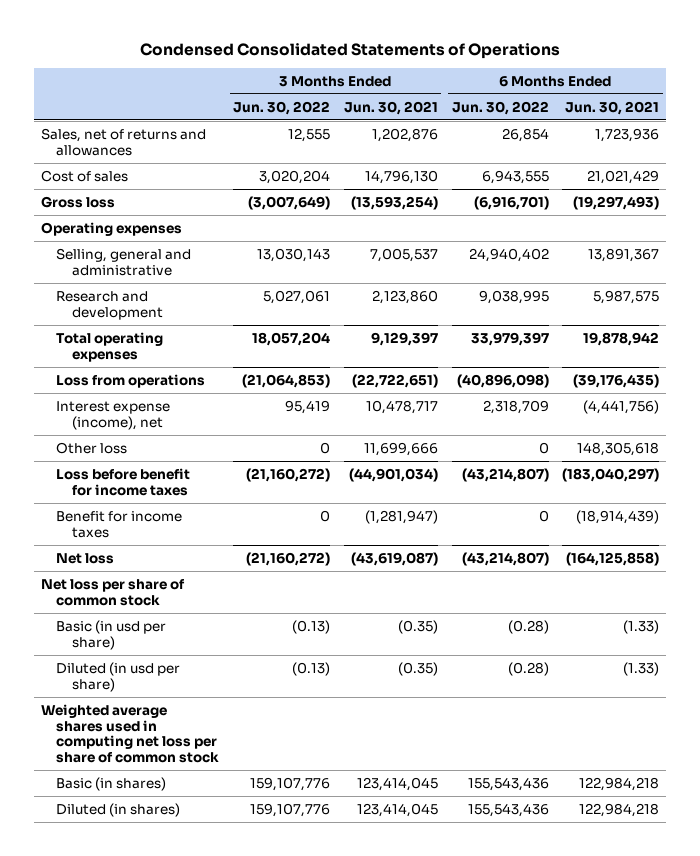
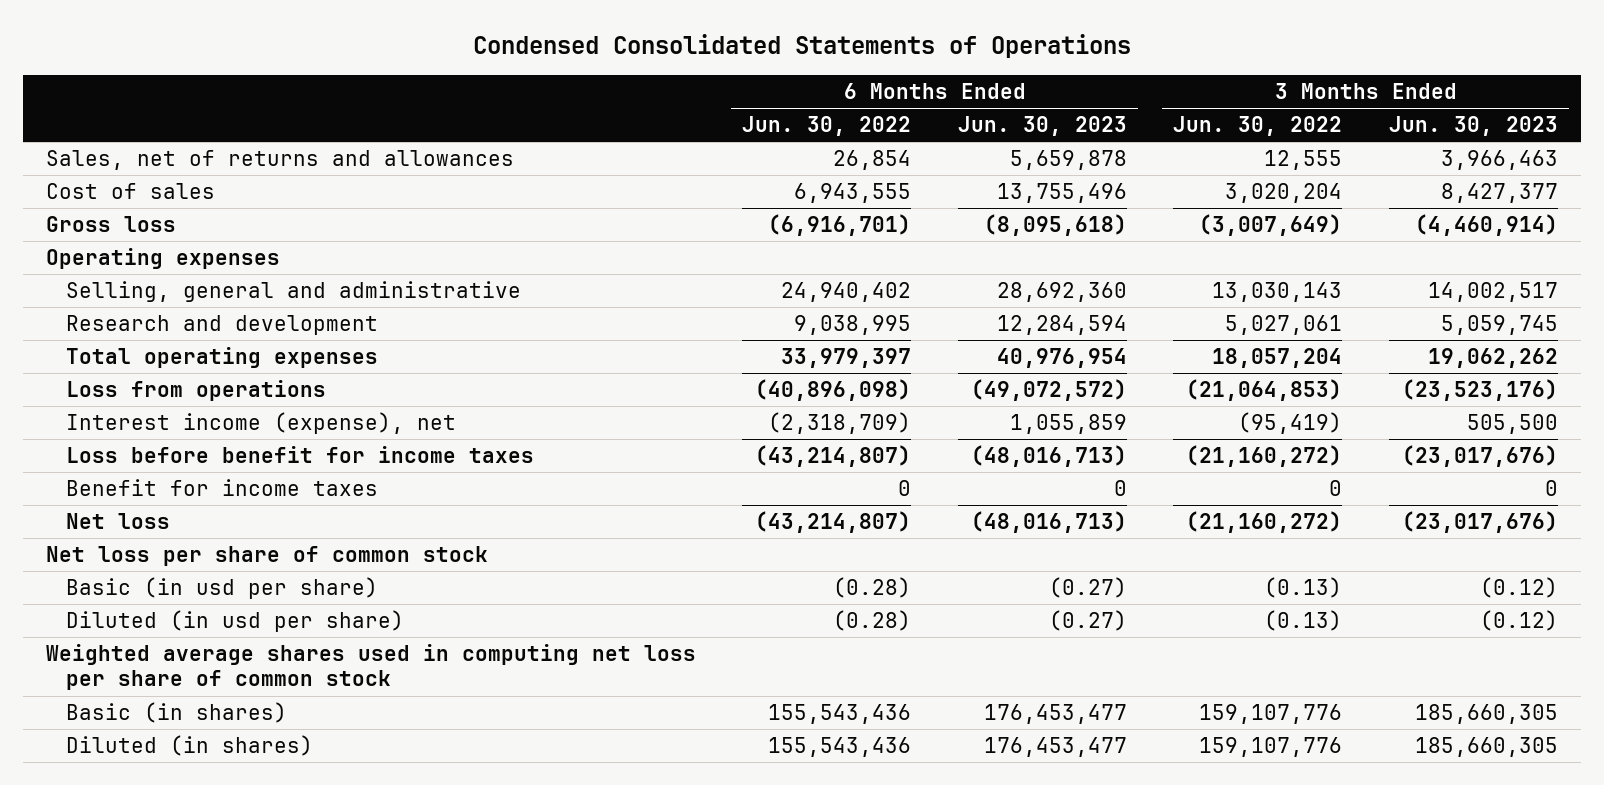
[343,100,438,115] Jun. 30, 2021 -> none
[565,100,660,115] Jun. 30, 2021 -> none
none -> [957,116,1127,137] Jun. 30, 2023
none -> [1388,116,1558,137] Jun. 30, 2023
[56,441,128,454] Other loss -> none
[56,400,171,430] Interest expense (income), net -> [66,412,457,435] Interest income (expense), net
[285,399,331,414] 95,419 -> [1238,412,1343,435] (95,419)
[482,399,549,414] 2,318,709 -> [768,412,912,435] (2,318,709)

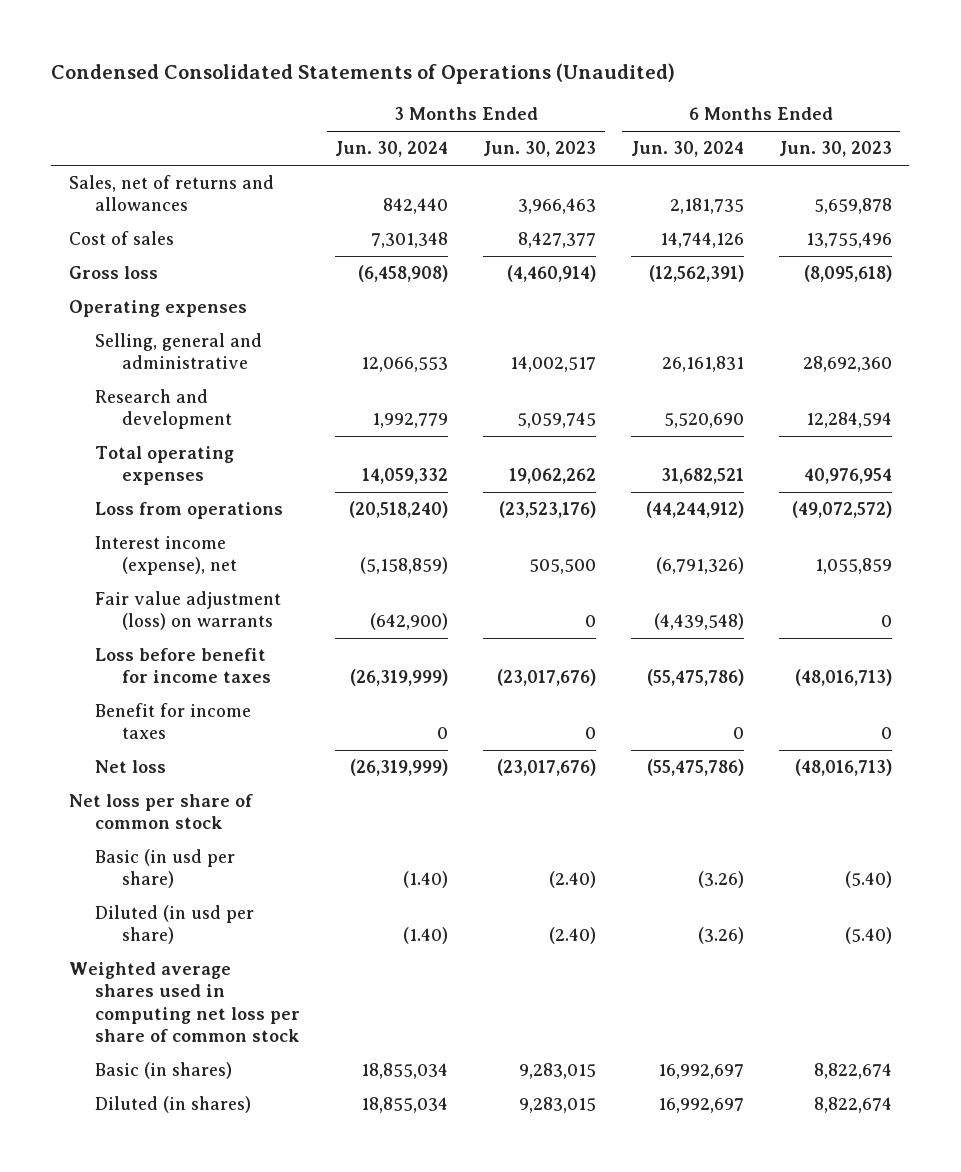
[472,34,1131,59] Condensed Consolidated Statements of Operations -> [51,63,676,85] Condensed Consolidated Statements of Operations (Unaudited)
[742,116,912,137] Jun. 30, 2022 -> none
[1173,116,1343,137] Jun. 30, 2022 -> none
none -> [335,141,449,158] Jun. 30, 2024
none -> [630,141,744,158] Jun. 30, 2024
none -> [95,591,282,631] Fair value adjustment (loss) on warrants
[1048,577,1127,599] (0.27) -> [844,871,892,889] (5.40)
[1479,577,1558,599] (0.12) -> [549,871,597,889] (2.40)
[1048,610,1127,632] (0.27) -> [844,927,892,945] (5.40)
[1479,610,1558,632] (0.12) -> [549,927,597,945] (2.40)
[983,704,1127,725] 176,453,477 -> [813,1063,892,1080] 8,822,674
[1414,704,1558,725] 185,660,305 -> [519,1063,597,1080] 9,283,015
[983,737,1127,758] 176,453,477 -> [813,1097,892,1114] 8,822,674
[1414,737,1558,758] 185,660,305 -> [519,1097,597,1114] 9,283,015

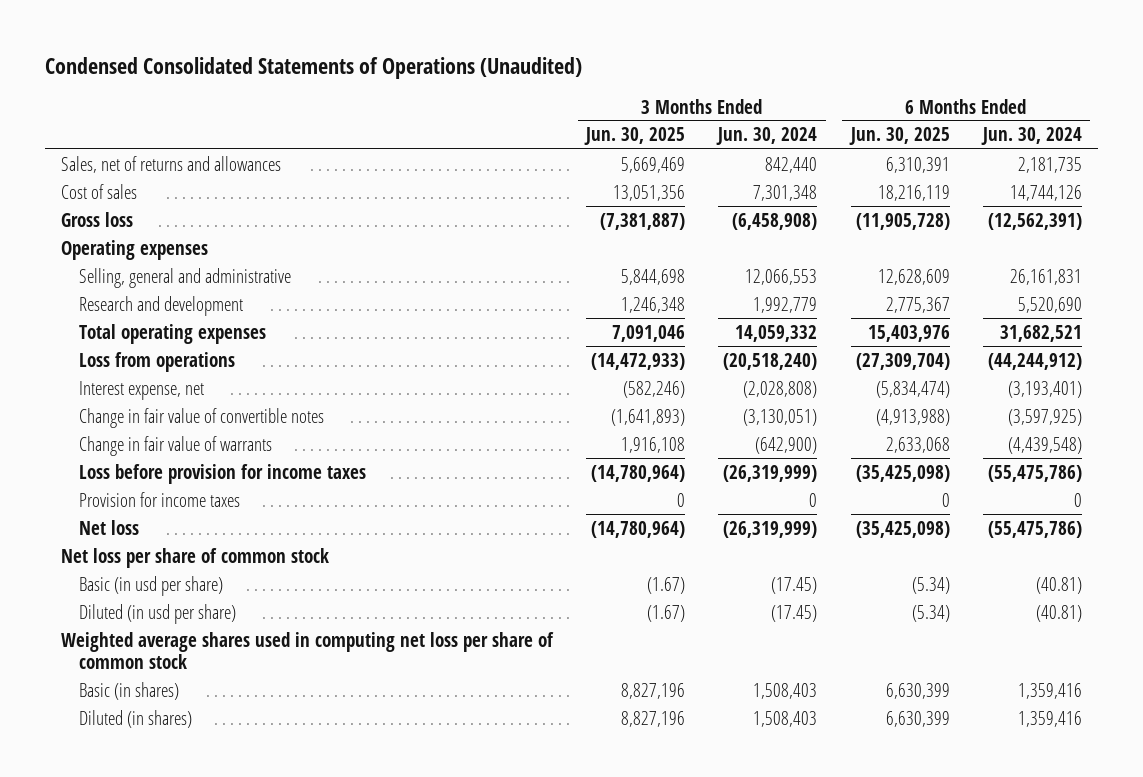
[483,141,597,158] Jun. 30, 2023 -> none
[778,141,892,158] Jun. 30, 2023 -> none
none -> [584,127,686,146] Jun. 30, 2025
none -> [848,127,950,146] Jun. 30, 2025
[95,536,238,576] Interest income (expense), net -> [78,380,204,400] Interest expense, net
[360,557,449,575] (5,158,859) -> [743,380,818,398] (2,028,808)
[655,557,744,575] (6,791,326) -> [1007,380,1082,398] (3,193,401)
none -> [78,407,324,428] Change in fair value of convertible notes
[95,591,282,631] Fair value adjustment (loss) on warrants -> [78,435,272,456] Change in fair value of warrants
[95,648,272,684] Loss before benefit for income taxes -> [78,463,366,484] Loss before provision for income taxes
[95,703,252,740] Benefit for income taxes -> [78,491,240,507] Provision for income taxes
[403,871,449,889] (1.40) -> [771,576,818,594] (17.45)
[697,871,744,889] (3.26) -> [1035,576,1082,594] (40.81)
[403,927,449,945] (1.40) -> [771,604,818,622] (17.45)
[697,927,744,945] (3.26) -> [1035,604,1082,622] (40.81)
[361,1063,449,1080] 18,855,034 -> [753,682,818,699] 1,508,403
[657,1064,744,1080] 16,992,697 -> [1017,682,1082,699] 1,359,416
[361,1097,449,1114] 18,855,034 -> [753,710,818,727] 1,508,403
[657,1098,744,1114] 16,992,697 -> [1017,710,1082,727] 1,359,416

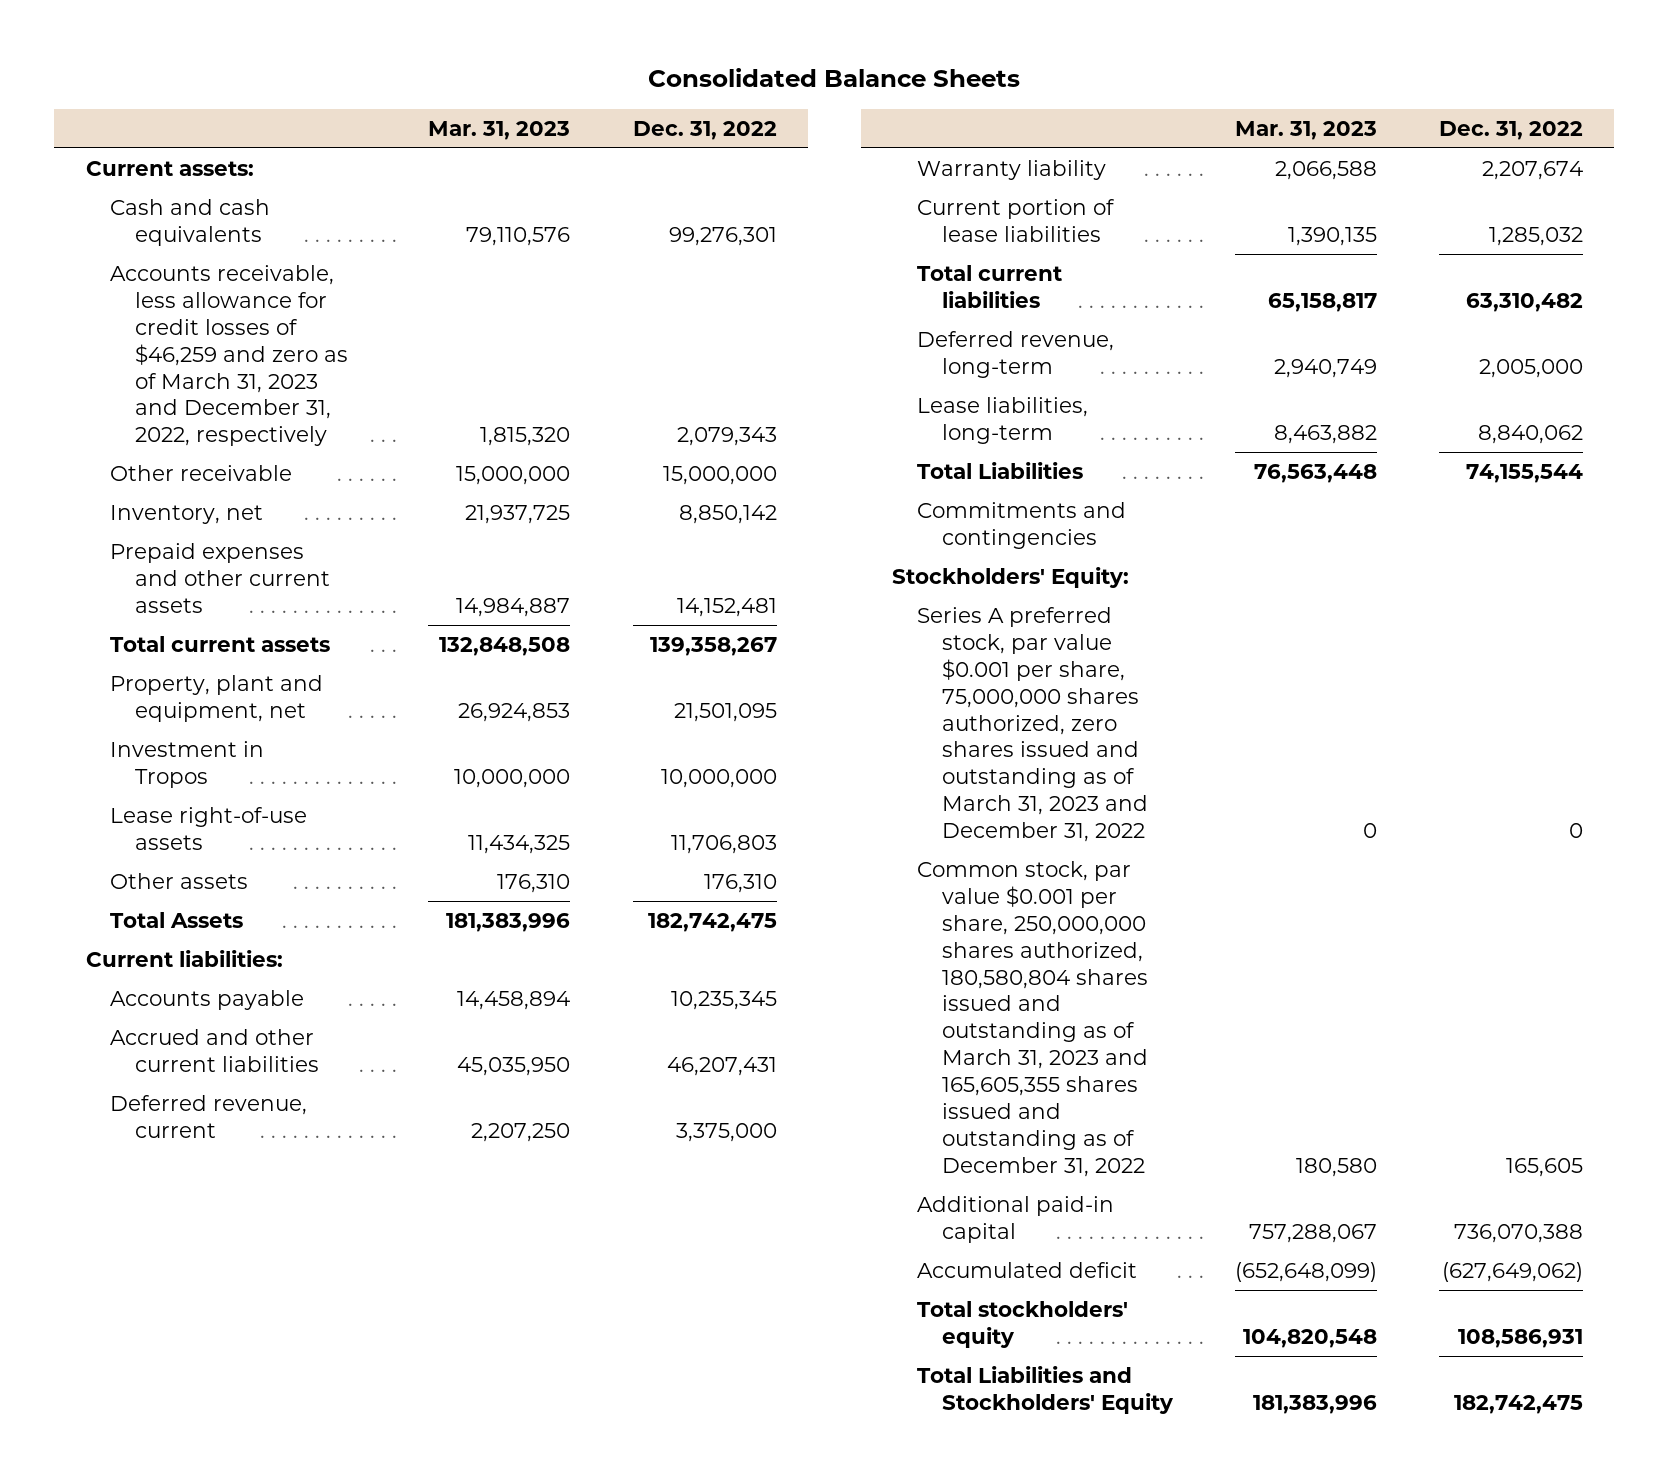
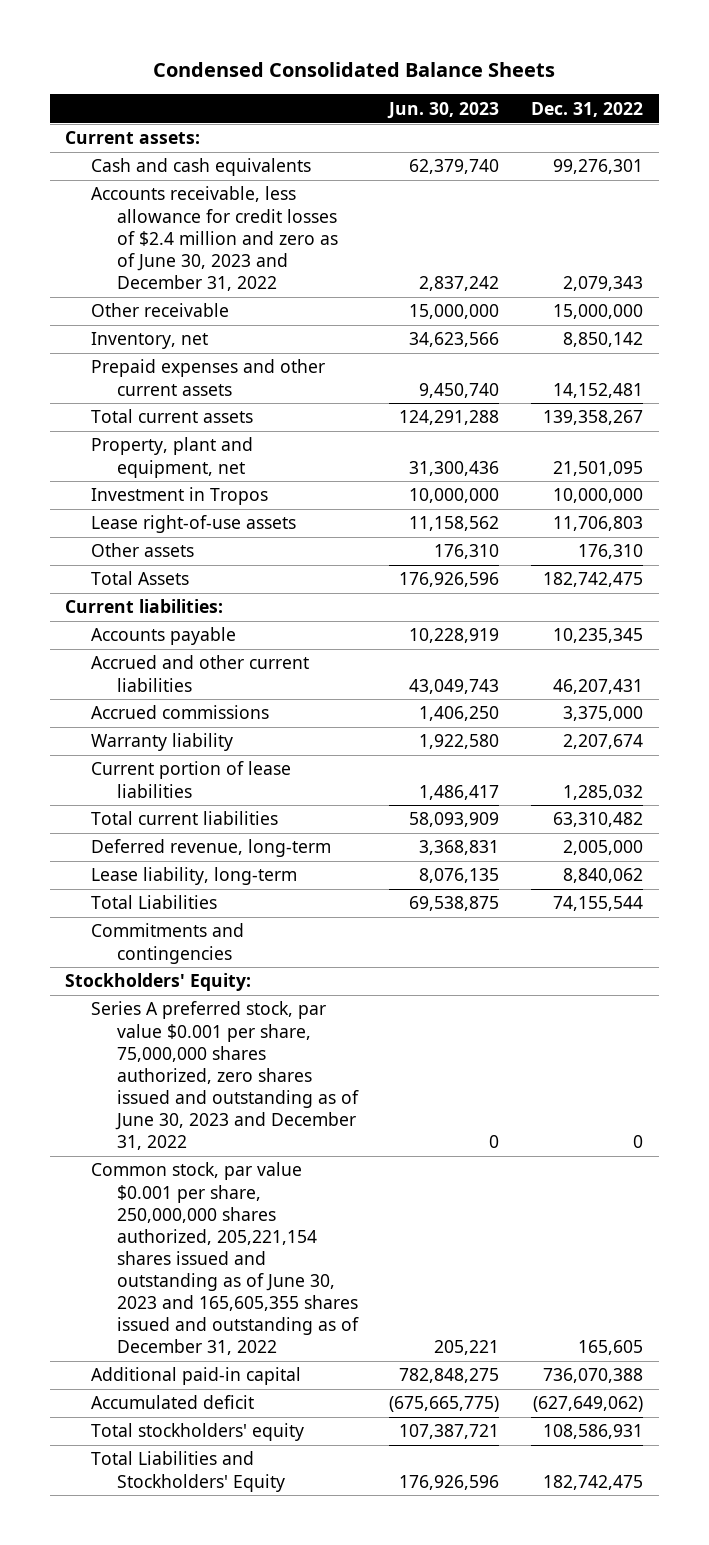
[648,68,1021,88] Consolidated Balance Sheets -> [153,61,556,77] Condensed Consolidated Balance Sheets
[428,120,571,140] Mar. 31, 2023 -> none
none -> [387,101,500,119] Jun. 30, 2023
[110,264,348,447] Accounts receivable, less allowance for credit losses of $46,259 and zero as of March 31, 2023 and December 31, 2022, respectively -> [91,186,338,291] Accounts receivable, less allowance for credit losses of $2.4 million and zero as of June 30, 2023 and December 31, 2022
[110,1094,308,1138] Deferred revenue, current -> [91,705,270,720] Accrued commissions
[916,396,1088,444] Lease liabilities, long-term -> [91,867,298,886] Lease liability, long-term
[916,606,1148,843] Series A preferred stock, par value $0.001 per share, 75,000,000 shares authorized, zero shares issued and outstanding as of March 31, 2023 and December 31, 2022 -> [91,1001,359,1151] Series A preferred stock, par value $0.001 per share, 75,000,000 shares authorized, zero shares issued and outstanding as of June 30, 2023 and December 31, 2022
[916,860,1148,1177] Common stock, par value $0.001 per share, 250,000,000 shares authorized, 180,580,804 shares issued and outstanding as of March 31, 2023 and 165,605,355 shares issued and outstanding as of December 31, 2022 -> [91,1162,359,1356] Common stock, par value $0.001 per share, 250,000,000 shares authorized, 205,221,154 shares issued and outstanding as of June 30, 2023 and 165,605,355 shares issued and outstanding as of December 31, 2022

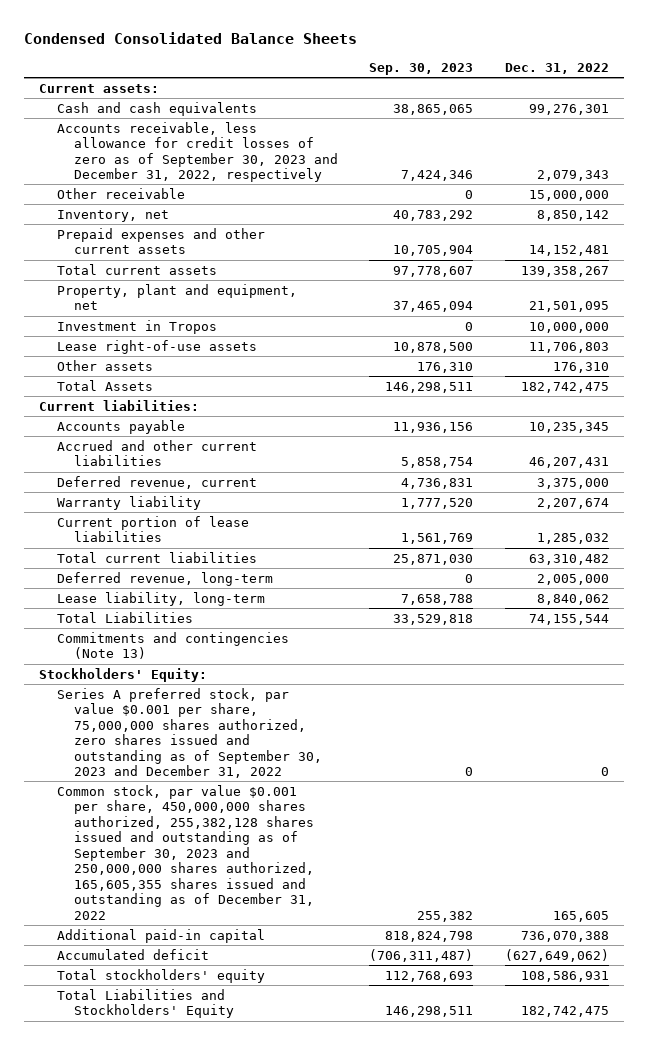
[387,101,500,119] Jun. 30, 2023 -> none
none -> [369,63,474,76] Sep. 30, 2023
[91,186,338,291] Accounts receivable, less allowance for credit losses of $2.4 million and zero as of June 30, 2023 and December 31, 2022 -> [56,121,338,183] Accounts receivable, less allowance for credit losses of zero as of September 30, 2023 and December 31, 2022, respectively
[91,705,270,720] Accrued commissions -> [56,475,257,489] Deferred revenue, current
[91,923,245,964] Commitments and contingencies -> [56,631,289,660] Commitments and contingencies (Note 13)
[91,1001,359,1151] Series A preferred stock, par value $0.001 per share, 75,000,000 shares authorized, zero shares issued and outstanding as of June 30, 2023 and December 31, 2022 -> [56,687,322,779] Series A preferred stock, par value $0.001 per share, 75,000,000 shares authorized, zero shares issued and outstanding as of September 30, 2023 and December 31, 2022
[91,1162,359,1356] Common stock, par value $0.001 per share, 250,000,000 shares authorized, 205,221,154 shares issued and outstanding as of June 30, 2023 and 165,605,355 shares issued and outstanding as of December 31, 2022 -> [56,784,314,920] Common stock, par value $0.001 per share, 450,000,000 shares authorized, 255,382,128 shares issued and outstanding as of September 30, 2023 and 250,000,000 shares authorized, 165,605,355 shares issued and outstanding as of December 31, 2022

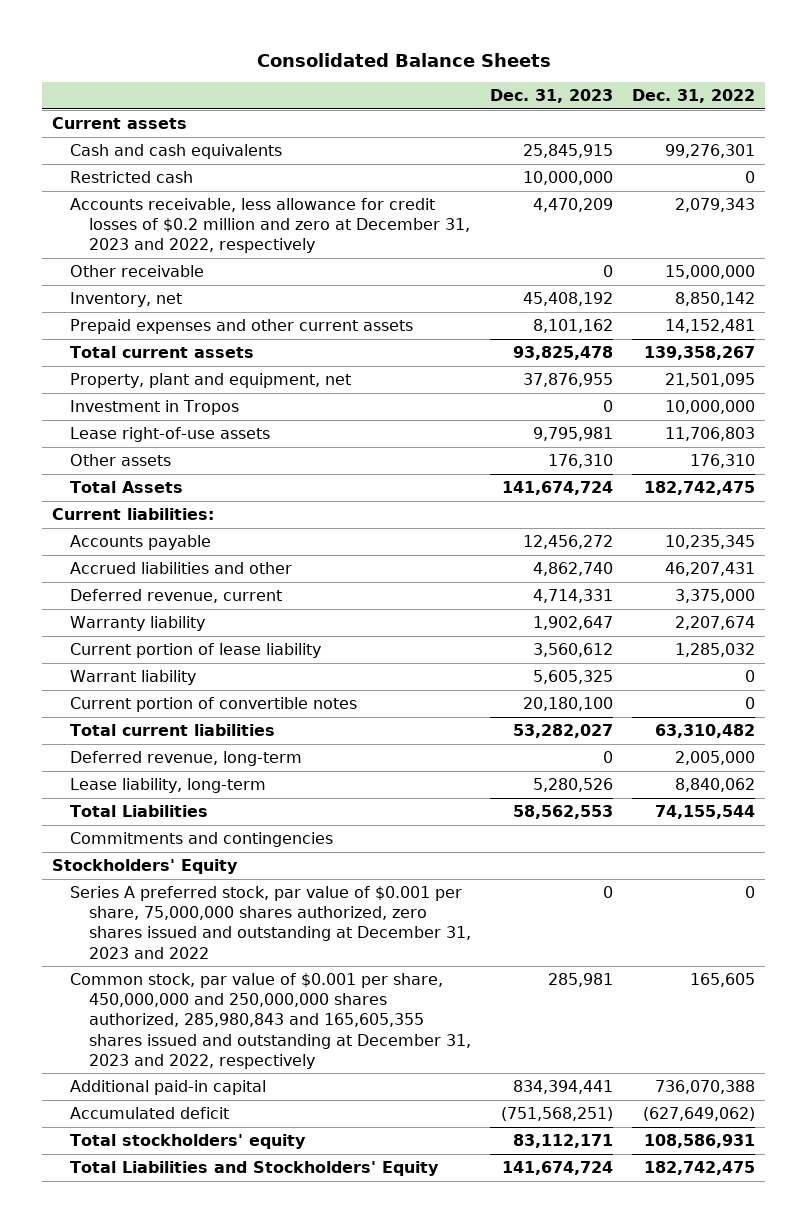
[23,32,357,45] Condensed Consolidated Balance Sheets -> [256,52,551,67] Consolidated Balance Sheets
[369,63,474,76] Sep. 30, 2023 -> none
none -> [490,89,614,104] Dec. 31, 2023
[39,83,160,93] Current assets: -> [51,116,187,129] Current assets
none -> [70,170,194,183] Restricted cash
[56,121,338,183] Accounts receivable, less allowance for credit losses of zero as of September 30, 2023 and December 31, 2022, respectively -> [70,197,471,254] Accounts receivable, less allowance for credit losses of $0.2 million and zero at December 31, 2023 and 2022, respectively
[56,439,257,467] Accrued and other current liabilities -> [70,561,293,574] Accrued liabilities and other
[56,515,249,543] Current portion of lease liabilities -> [70,642,322,658] Current portion of lease liability
none -> [70,669,197,685] Warrant liability
none -> [70,696,358,712] Current portion of convertible notes
[56,631,289,660] Commitments and contingencies (Note 13) -> [70,831,334,847] Commitments and contingencies
[39,667,208,682] Stockholders' Equity: -> [51,858,238,874] Stockholders' Equity
[56,687,322,779] Series A preferred stock, par value $0.001 per share, 75,000,000 shares authorized, zero shares issued and outstanding as of September 30, 2023 and December 31, 2022 -> [70,885,472,959] Series A preferred stock, par value of $0.001 per share, 75,000,000 shares authorized, zero shares issued and outstanding at December 31, 2023 and 2022
[56,784,314,920] Common stock, par value $0.001 per share, 450,000,000 shares authorized, 255,382,128 shares issued and outstanding as of September 30, 2023 and 250,000,000 shares authorized, 165,605,355 shares issued and outstanding as of December 31, 2022 -> [70,972,472,1069] Common stock, par value of $0.001 per share, 450,000,000 and 250,000,000 shares authorized, 285,980,843 and 165,605,355 shares issued and outstanding at December 31, 2023 and 2022, respectively

